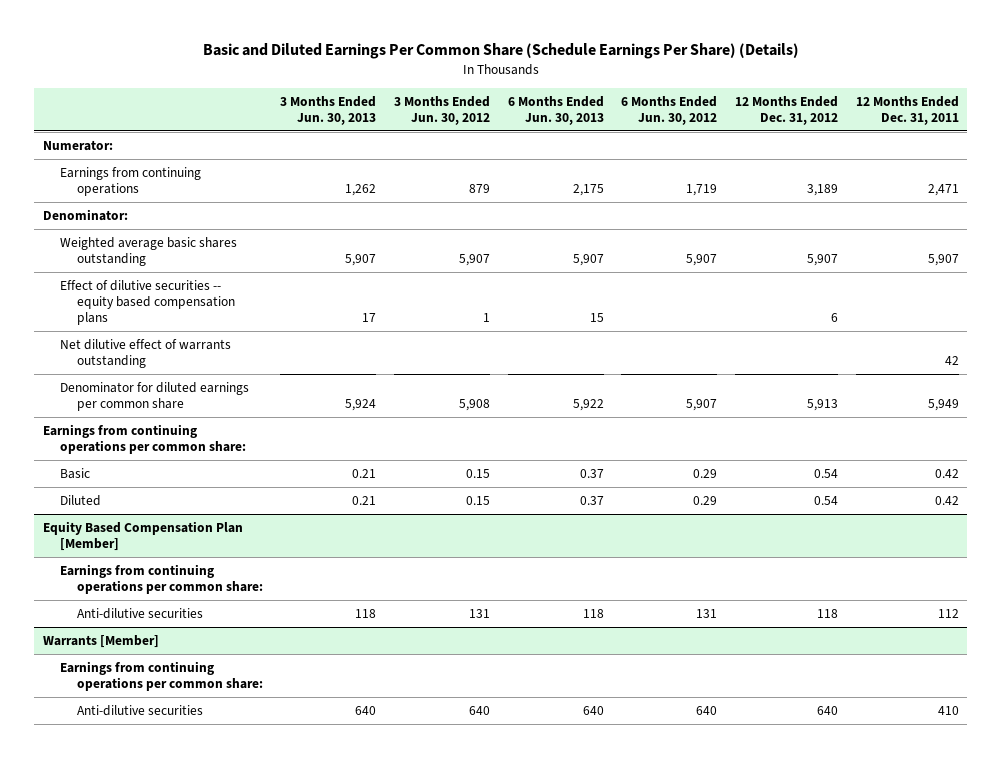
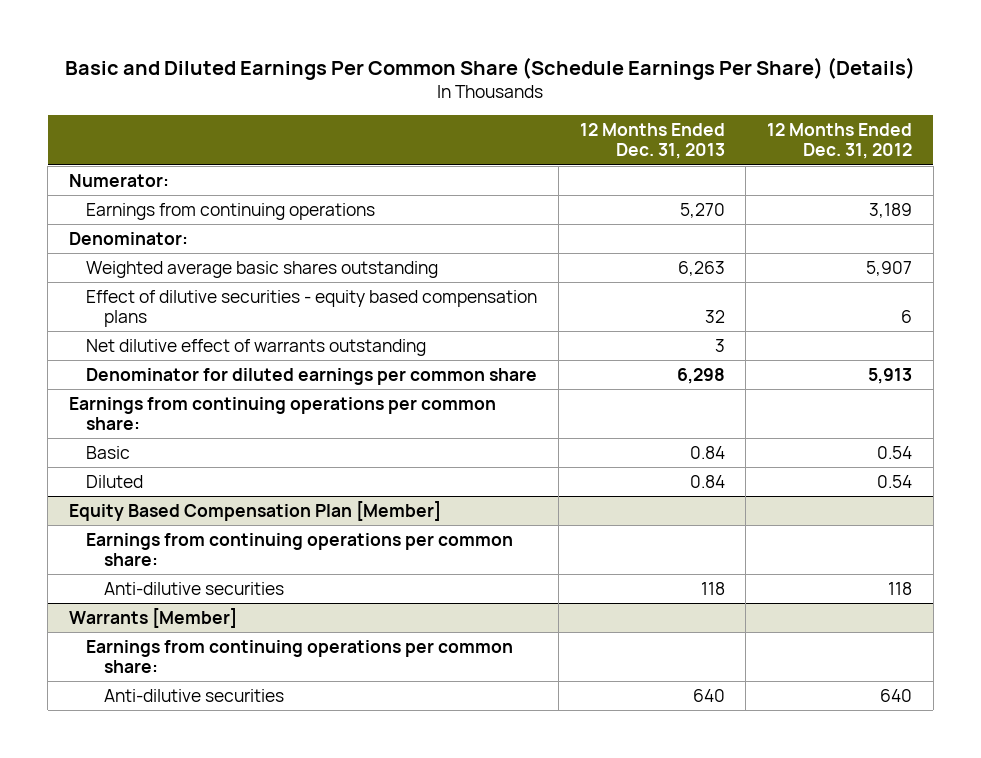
[280,95,377,125] 3 Months Ended Jun. 30, 2013 -> none
[393,95,490,125] 3 Months Ended Jun. 30, 2012 -> none
[507,95,604,125] 6 Months Ended Jun. 30, 2013 -> none
[621,95,718,125] 6 Months Ended Jun. 30, 2012 -> none
[855,95,959,125] 12 Months Ended Dec. 31, 2011 -> none
none -> [579,123,725,160] 12 Months Ended Dec. 31, 2013
[59,279,235,326] Effect of dilutive securities -- equity based compensation plans -> [86,289,538,328] Effect of dilutive securities - equity based compensation plans

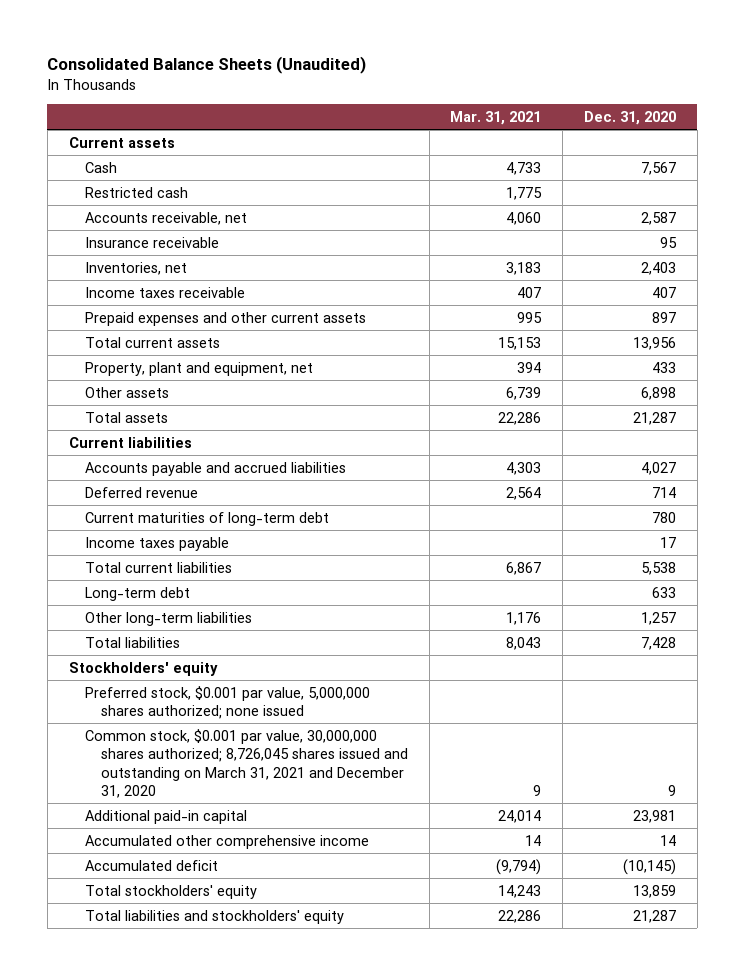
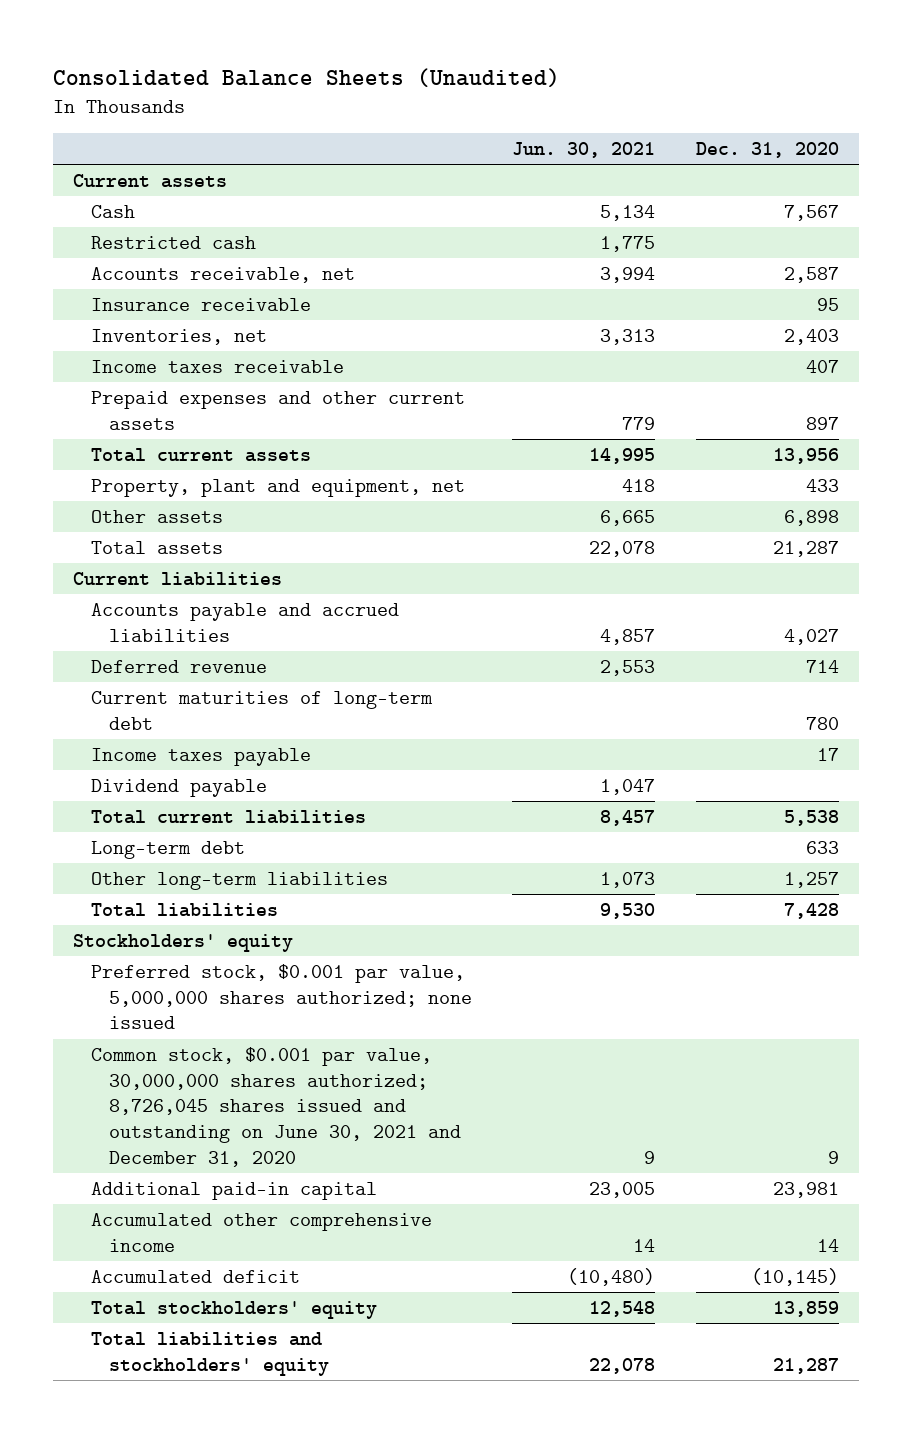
[450,110,542,125] Mar. 31, 2021 -> none
none -> [512,141,656,158] Jun. 30, 2021
none -> [91,778,268,797] Dividend payable
[84,728,408,798] Common stock, $0.001 par value, 30,000,000 shares authorized; 8,726,045 shares issued and outstanding on March 31, 2021 and December 31, 2020 -> [91,1046,462,1168] Common stock, $0.001 par value, 30,000,000 shares authorized; 8,726,045 shares issued and outstanding on June 30, 2021 and December 31, 2020

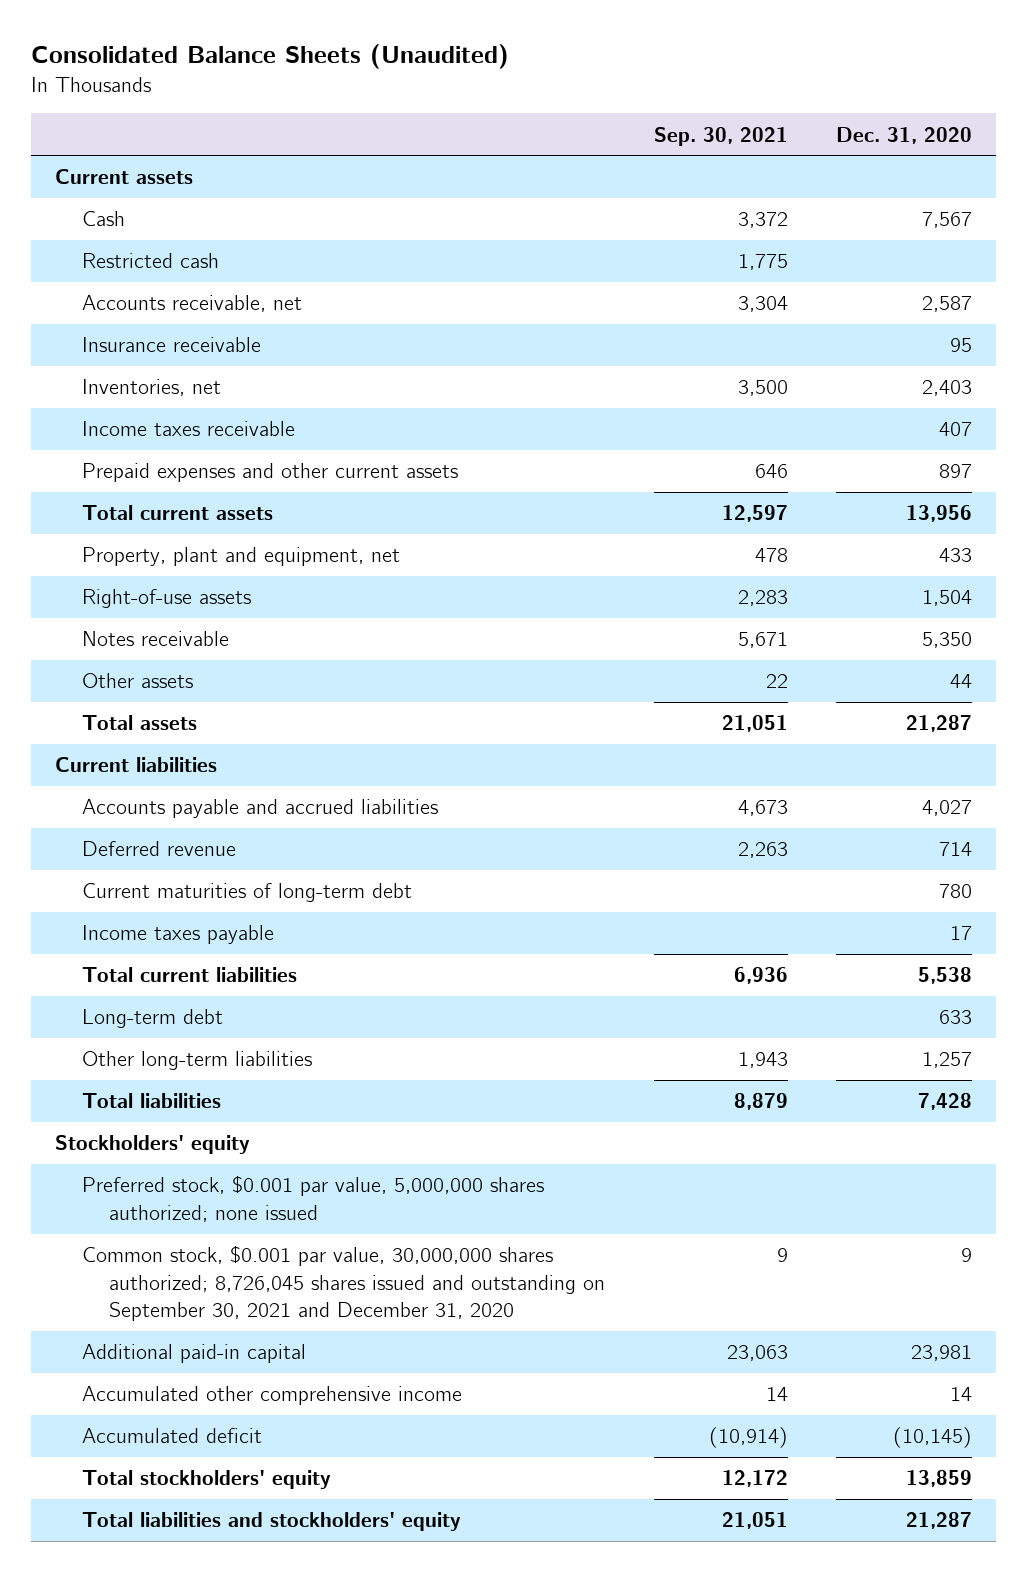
[512,141,656,158] Jun. 30, 2021 -> none
none -> [653,126,788,146] Sep. 30, 2021
none -> [82,589,252,609] Right-of-use assets
none -> [82,631,230,647] Notes receivable
[783,509,839,526] 6,898 -> [950,674,973,689] 44
[91,778,268,797] Dividend payable -> none
[91,1046,462,1168] Common stock, $0.001 par value, 30,000,000 shares authorized; 8,726,045 shares issued and outstanding on June 30, 2021 and December 31, 2020 -> [82,1245,606,1322] Common stock, $0.001 par value, 30,000,000 shares authorized; 8,726,045 shares issued and outstanding on September 30, 2021 and December 31, 2020

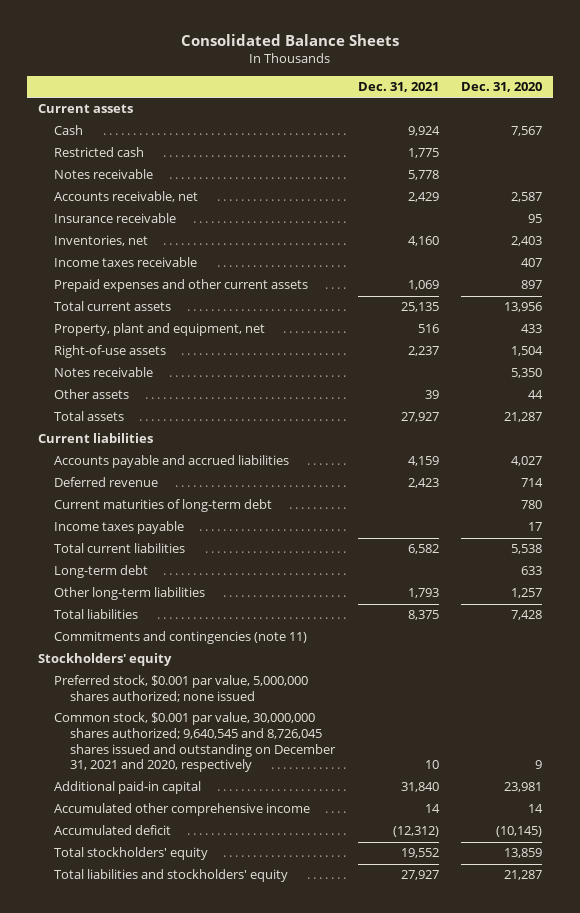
[30,44,509,70] Consolidated Balance Sheets (Unaudited) -> [181,34,400,47] Consolidated Balance Sheets
[653,126,788,146] Sep. 30, 2021 -> none
none -> [357,81,439,92] Dec. 31, 2021
none -> [54,169,154,180] Notes receivable
none -> [54,631,308,645] Commitments and contingencies (note 11)
[82,1245,606,1322] Common stock, $0.001 par value, 30,000,000 shares authorized; 8,726,045 shares issued and outstanding on September 30, 2021 and December 31, 2020 -> [54,712,337,773] Common stock, $0.001 par value, 30,000,000 shares authorized; 9,640,545 and 8,726,045 shares issued and outstanding on December 31, 2021 and 2020, respectively

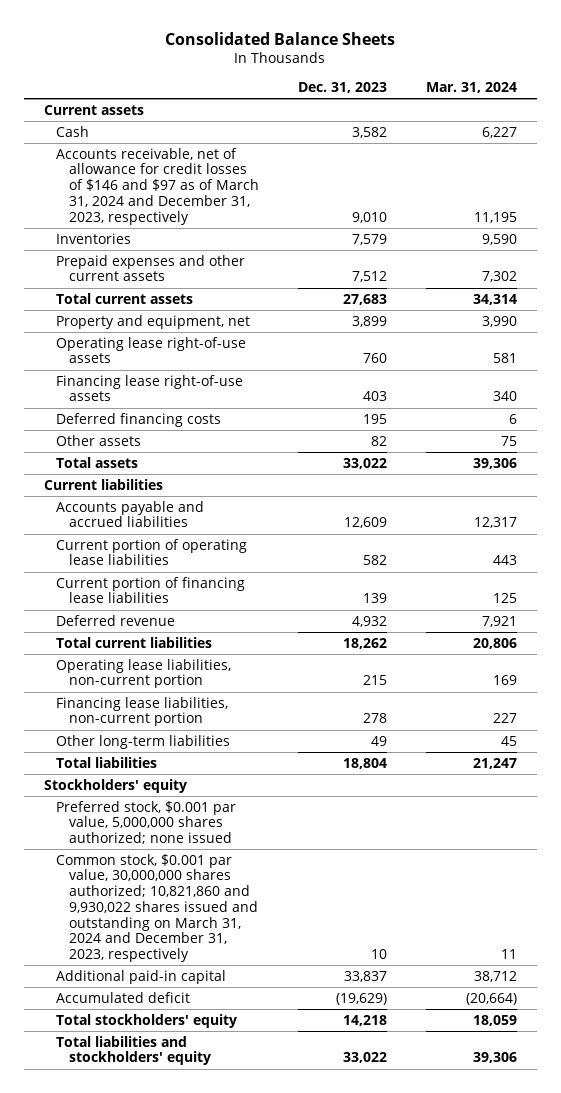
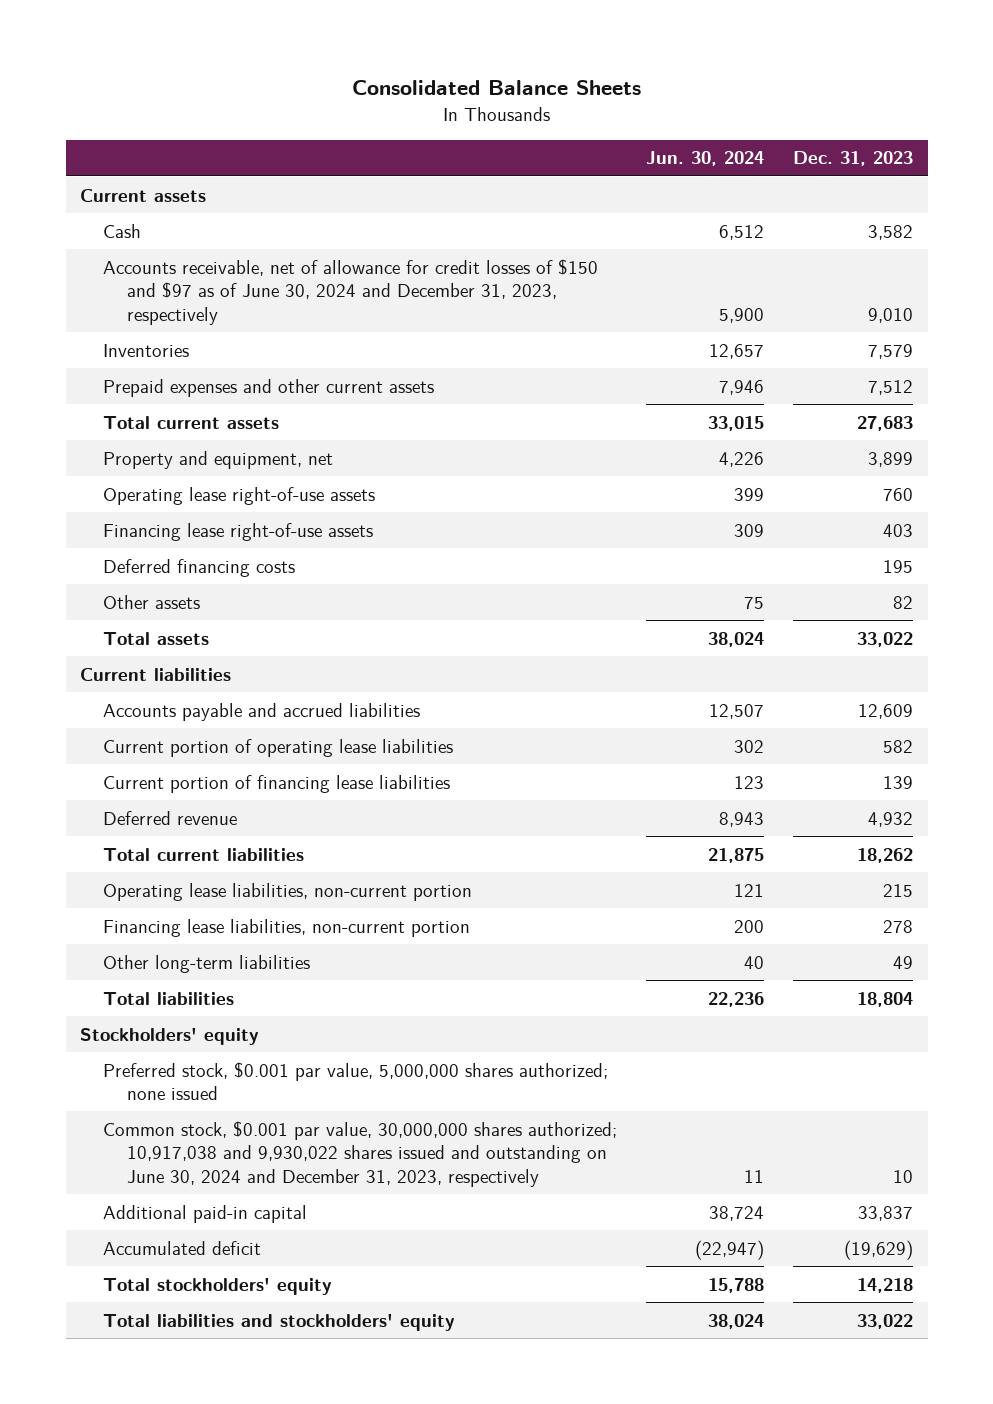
[426,81,518,93] Mar. 31, 2024 -> none
none -> [646,151,765,167] Jun. 30, 2024
[56,147,259,225] Accounts receivable, net of allowance for credit losses of $146 and $97 as of March 31, 2024 and December 31, 2023, respectively -> [103,258,599,325] Accounts receivable, net of allowance for credit losses of $150 and $97 as of June 30, 2024 and December 31, 2023, respectively
[56,853,258,962] Common stock, $0.001 par value, 30,000,000 shares authorized; 10,821,860 and 9,930,022 shares issued and outstanding on March 31, 2024 and December 31, 2023, respectively -> [103,1120,618,1187] Common stock, $0.001 par value, 30,000,000 shares authorized; 10,917,038 and 9,930,022 shares issued and outstanding on June 30, 2024 and December 31, 2023, respectively

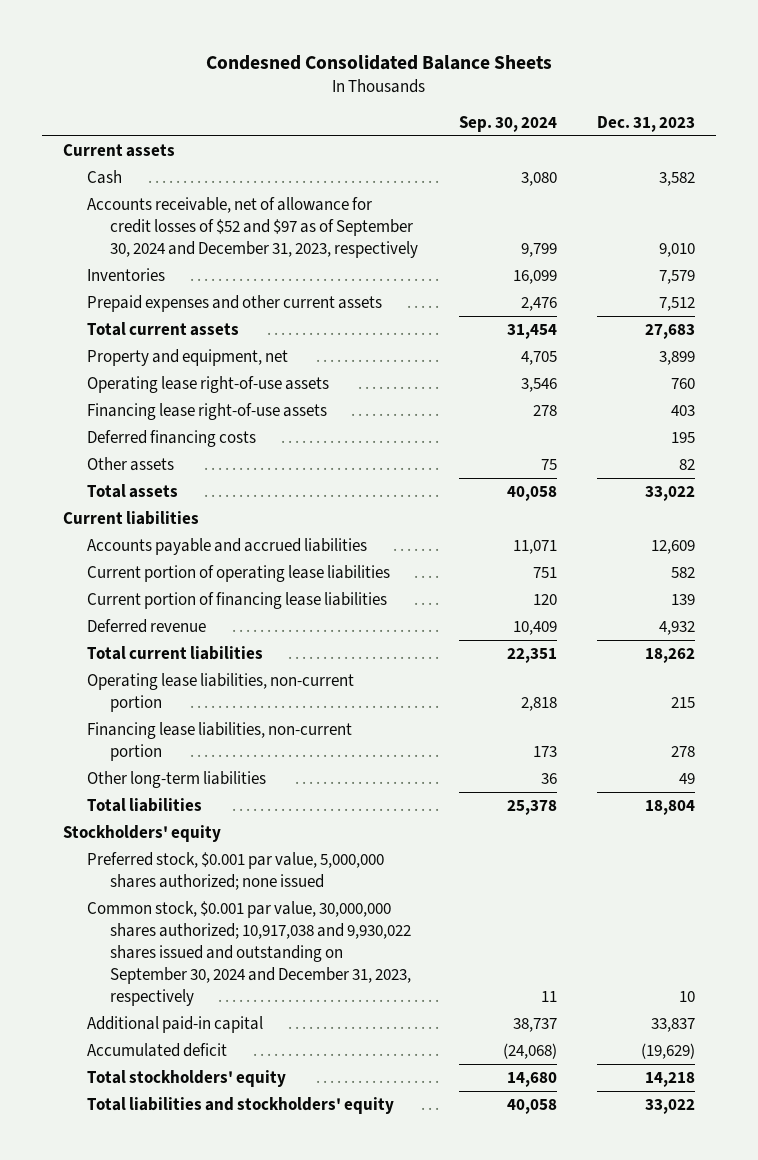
[351,80,641,96] Consolidated Balance Sheets -> [206,54,553,70] Condesned Consolidated Balance Sheets
[646,151,765,167] Jun. 30, 2024 -> none
none -> [458,116,557,133] Sep. 30, 2024
[103,258,599,325] Accounts receivable, net of allowance for credit losses of $150 and $97 as of June 30, 2024 and December 31, 2023, respectively -> [86,197,419,258] Accounts receivable, net of allowance for credit losses of $52 and $97 as of September 30, 2024 and December 31, 2023, respectively
[103,1120,618,1187] Common stock, $0.001 par value, 30,000,000 shares authorized; 10,917,038 and 9,930,022 shares issued and outstanding on June 30, 2024 and December 31, 2023, respectively -> [86,901,412,1006] Common stock, $0.001 par value, 30,000,000 shares authorized; 10,917,038 and 9,930,022 shares issued and outstanding on September 30, 2024 and December 31, 2023, respectively

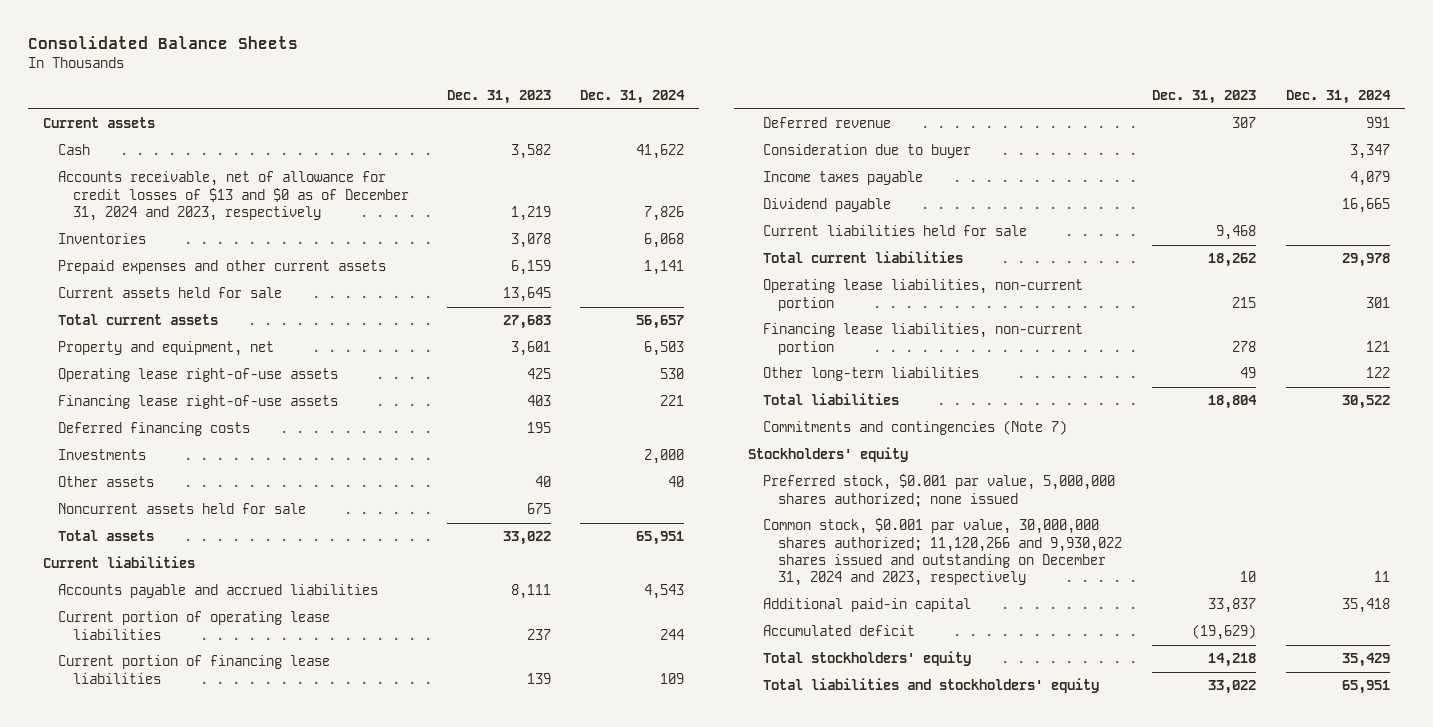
[206,54,553,70] Condesned Consolidated Balance Sheets -> [28,36,299,50] Consolidated Balance Sheets
[458,116,557,133] Sep. 30, 2024 -> none
none -> [580,89,686,104] Dec. 31, 2024
[86,197,419,258] Accounts receivable, net of allowance for credit losses of $52 and $97 as of September 30, 2024 and December 31, 2023, respectively -> [57,171,409,222] Accounts receivable, net of allowance for credit losses of $13 and $0 as of December 31, 2024 and 2023, respectively
[659,242,696,257] 9,010 -> [510,206,551,222] 1,219
[659,270,696,285] 7,579 -> [510,233,551,249] 3,078
[659,297,696,312] 7,512 -> [510,260,551,276] 6,159
none -> [57,287,282,299] Current assets held for sale
[659,351,696,366] 3,899 -> [510,341,551,357] 3,601
[671,378,696,390] 760 -> [526,368,551,380] 425
none -> [57,449,146,461] Investments
[679,459,696,471] 82 -> [534,476,551,488] 40
none -> [57,503,306,515] Noncurrent assets held for sale
[651,540,696,555] 12,609 -> [510,584,551,600] 8,111
[671,567,696,579] 582 -> [526,628,551,640] 237
[659,621,696,636] 4,932 -> [1232,117,1257,129] 307
none -> [763,144,972,159] Consideration due to buyer
none -> [763,171,924,186] Income taxes payable
none -> [763,198,892,213] Dividend payable
none -> [763,225,1028,237] Current liabilities held for sale
none -> [763,420,1068,436] Commitments and contingencies (Note 7)
[86,901,412,1006] Common stock, $0.001 par value, 30,000,000 shares authorized; 10,917,038 and 9,930,022 shares issued and outstanding on September 30, 2024 and December 31, 2023, respectively -> [763,518,1123,587] Common stock, $0.001 par value, 30,000,000 shares authorized; 11,120,266 and 9,930,022 shares issued and outstanding on December 31, 2024 and 2023, respectively

